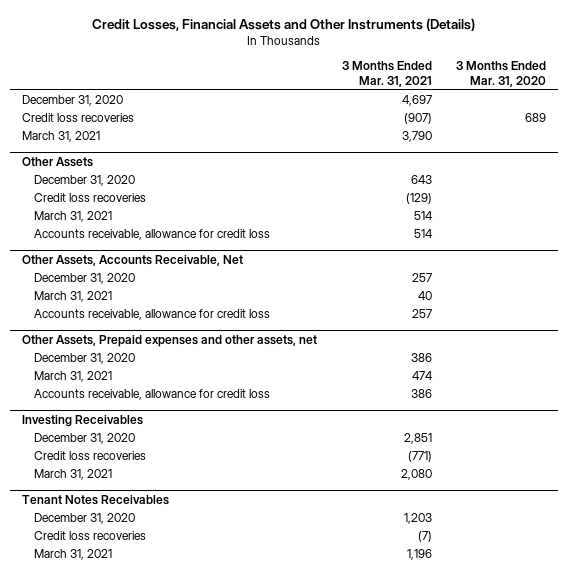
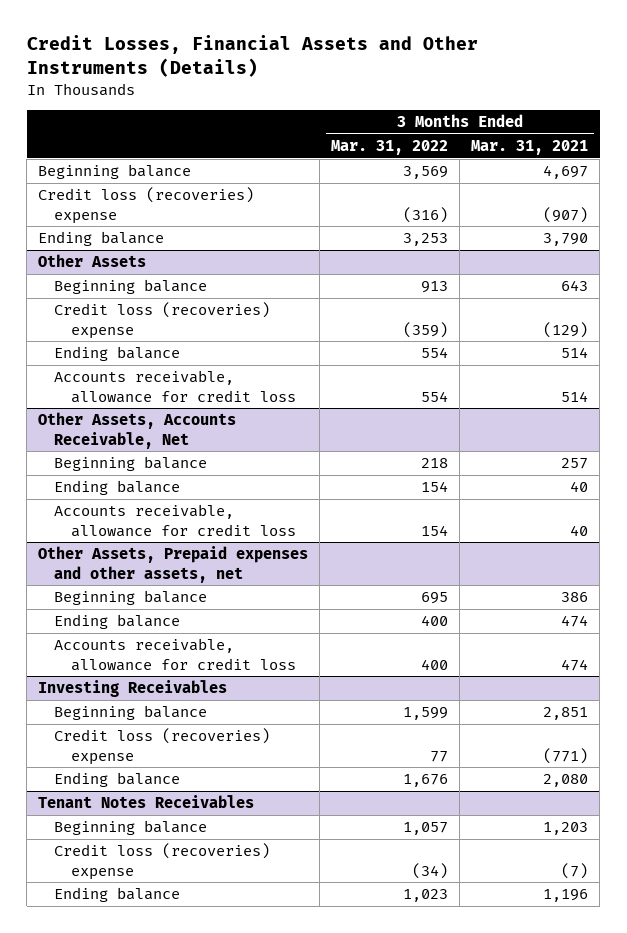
[455,60,546,88] 3 Months Ended Mar. 31, 2020 -> none
none -> [331,140,449,156] Mar. 31, 2022
[22,95,124,107] December 31, 2020 -> [38,164,192,180] Beginning balance
[22,113,135,123] Credit loss recoveries -> [38,187,255,224] Credit loss (recoveries) expense
[22,131,101,143] March 31, 2021 -> [38,231,165,247] Ending balance
[33,175,135,187] December 31, 2020 -> [54,279,208,295] Beginning balance
[33,193,146,203] Credit loss recoveries -> [54,302,271,339] Credit loss (recoveries) expense
[33,211,112,223] March 31, 2021 -> [54,346,181,362] Ending balance
[33,273,135,285] December 31, 2020 -> [54,456,208,472] Beginning balance
[33,291,112,303] March 31, 2021 -> [54,480,181,496] Ending balance
[411,309,432,319] 257 -> [570,524,589,536] 40
[33,353,135,365] December 31, 2020 -> [54,590,208,606] Beginning balance
[33,371,112,383] March 31, 2021 -> [54,614,181,630] Ending balance
[410,389,432,399] 386 -> [561,658,589,671] 474
[33,433,135,445] December 31, 2020 -> [54,705,208,721] Beginning balance
[33,451,146,461] Credit loss recoveries -> [54,728,271,765] Credit loss (recoveries) expense
[33,469,112,481] March 31, 2021 -> [54,772,181,788] Ending balance
[33,513,135,525] December 31, 2020 -> [54,820,208,836] Beginning balance
[33,531,146,541] Credit loss recoveries -> [54,843,271,880] Credit loss (recoveries) expense
[33,549,112,561] March 31, 2021 -> [54,887,181,903] Ending balance

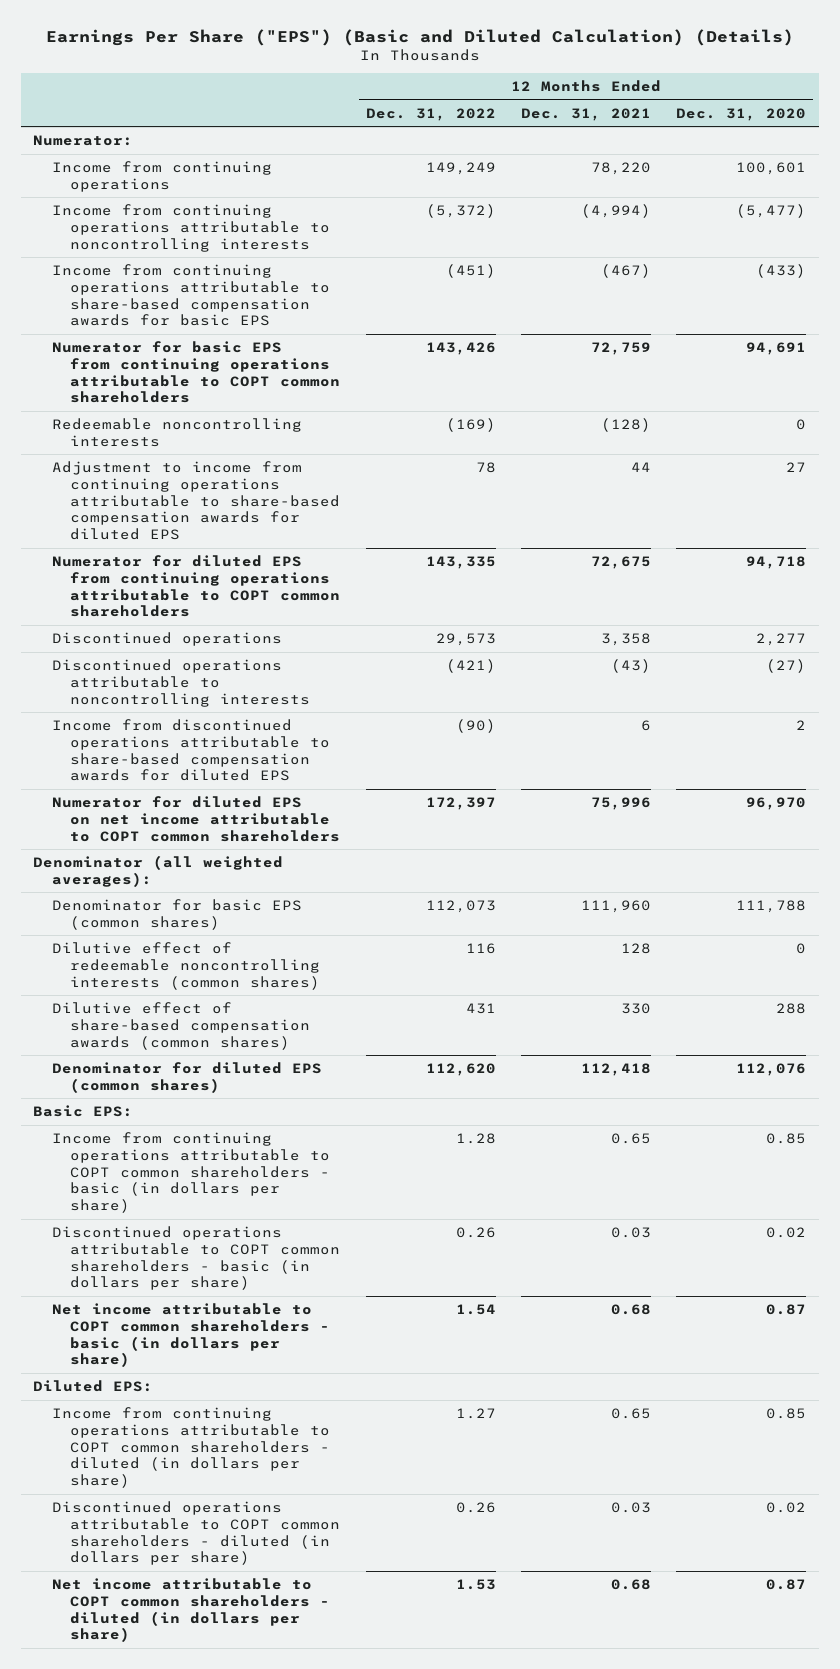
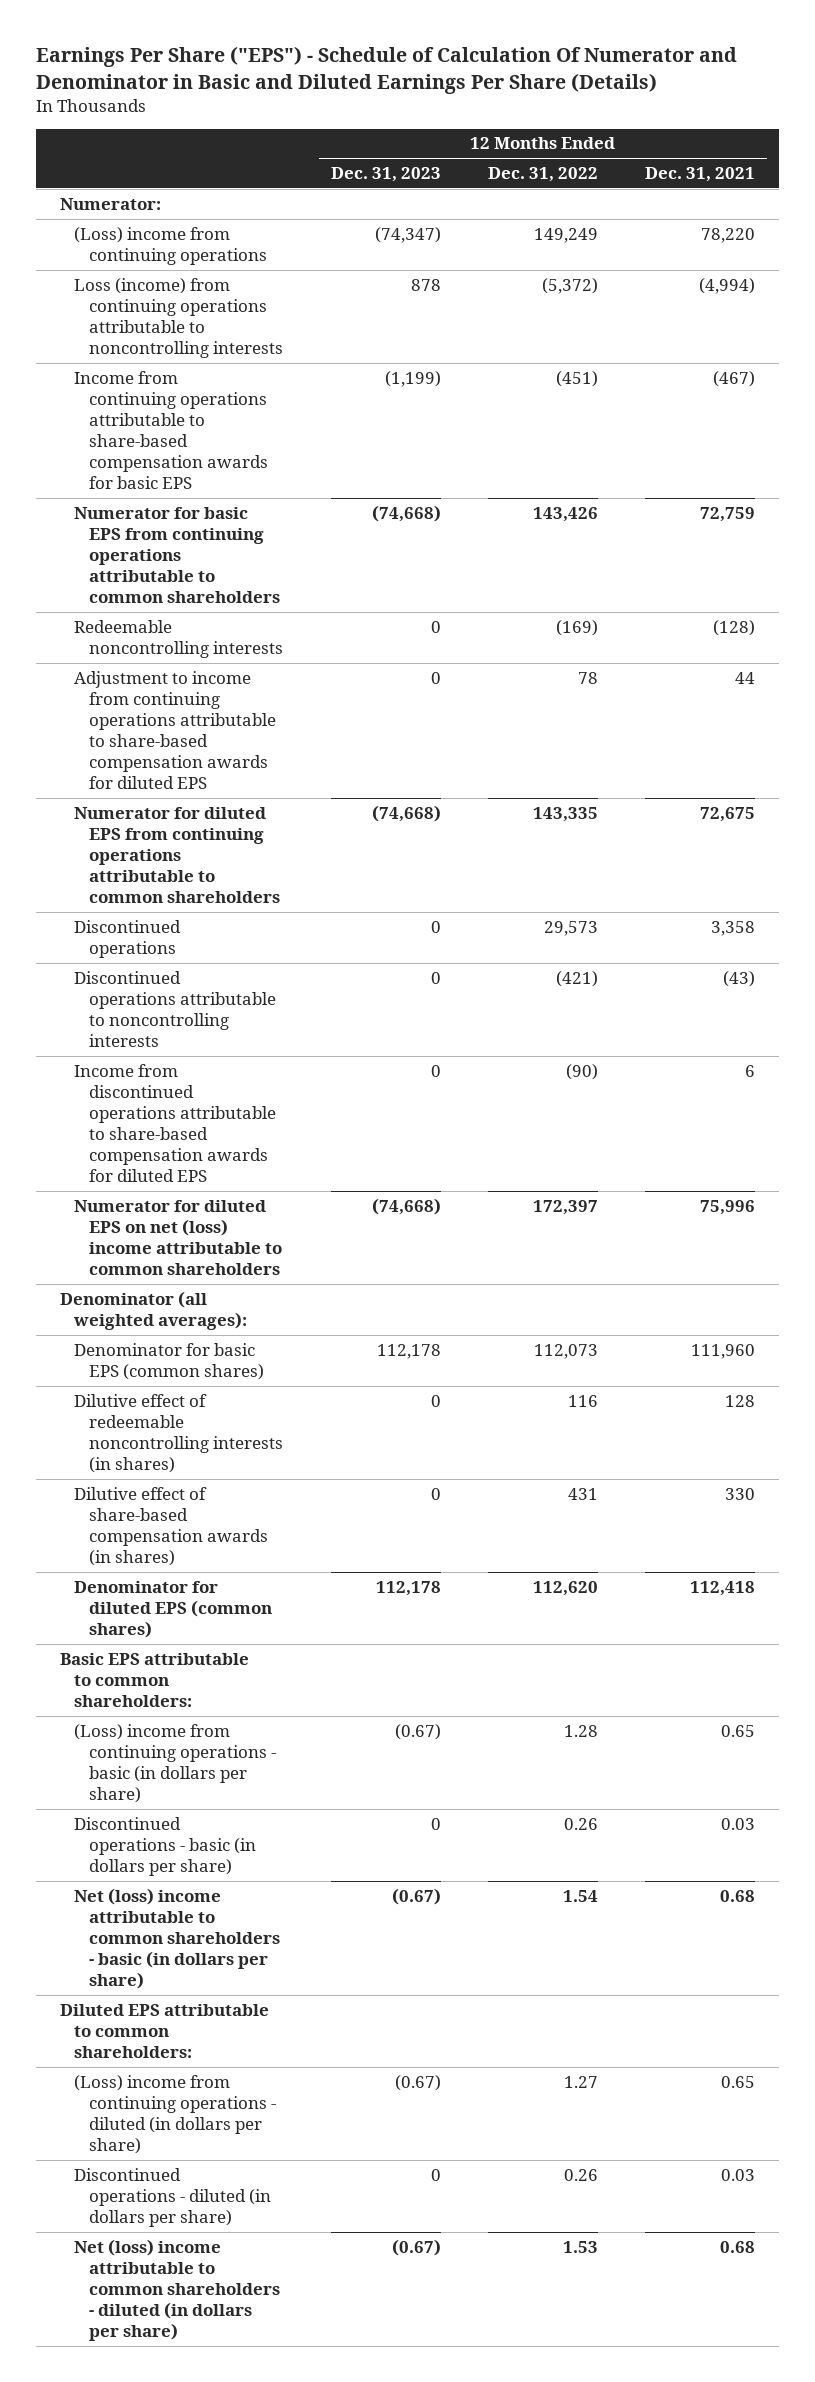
[45,28,794,46] Earnings Per Share ("EPS") (Basic and Diluted Calculation) (Details) -> [35,46,737,94] Earnings Per Share ("EPS") - Schedule of Calculation Of Numerator and Denominator in Basic and Diluted Earnings Per Share (Details)
[676,107,807,121] Dec. 31, 2020 -> none
none -> [330,167,441,183] Dec. 31, 2023
[51,160,272,192] Income from continuing operations -> [74,226,268,265] (Loss) income from continuing operations
[51,203,331,252] Income from continuing operations attributable to noncontrolling interests -> [74,277,284,358] Loss (income) from continuing operations attributable to noncontrolling interests
[51,340,341,404] Numerator for basic EPS from continuing operations attributable to COPT common shareholders -> [74,506,281,604] Numerator for basic EPS from continuing operations attributable to common shareholders
[51,554,341,618] Numerator for diluted EPS from continuing operations attributable to COPT common shareholders -> [74,806,281,904] Numerator for diluted EPS from continuing operations attributable to common shareholders
[51,795,341,842] Numerator for diluted EPS on net income attributable to COPT common shareholders -> [74,1199,283,1275] Numerator for diluted EPS on net (loss) income attributable to common shareholders
[51,941,321,990] Dilutive effect of redeemable noncontrolling interests (common shares) -> [74,1393,284,1473] Dilutive effect of redeemable noncontrolling interests (in shares)
[51,1001,311,1050] Dilutive effect of share-based compensation awards (common shares) -> [74,1486,269,1566] Dilutive effect of share-based compensation awards (in shares)
[33,1104,134,1117] Basic EPS: -> [59,1652,249,1707] Basic EPS attributable to common shareholders:
[51,1131,331,1214] Income from continuing operations attributable to COPT common shareholders - basic (in dollars per share) -> [74,1723,277,1803] (Loss) income from continuing operations - basic (in dollars per share)
[51,1225,341,1291] Discontinued operations attributable to COPT common shareholders - basic (in dollars per share) -> [74,1816,257,1876] Discontinued operations - basic (in dollars per share)
[51,1302,331,1368] Net income attributable to COPT common shareholders - basic (in dollars per share) -> [74,1887,281,1990] Net (loss) income attributable to common shareholders - basic (in dollars per share)
[33,1379,154,1392] Diluted EPS: -> [59,2003,269,2058] Diluted EPS attributable to common shareholders:
[51,1406,331,1489] Income from continuing operations attributable to COPT common shareholders - diluted (in dollars per share) -> [74,2074,277,2154] (Loss) income from continuing operations - diluted (in dollars per share)
[51,1500,341,1566] Discontinued operations attributable to COPT common shareholders - diluted (in dollars per share) -> [74,2167,272,2227] Discontinued operations - diluted (in dollars per share)
[51,1577,331,1643] Net income attributable to COPT common shareholders - diluted (in dollars per share) -> [74,2238,281,2342] Net (loss) income attributable to common shareholders - diluted (in dollars per share)

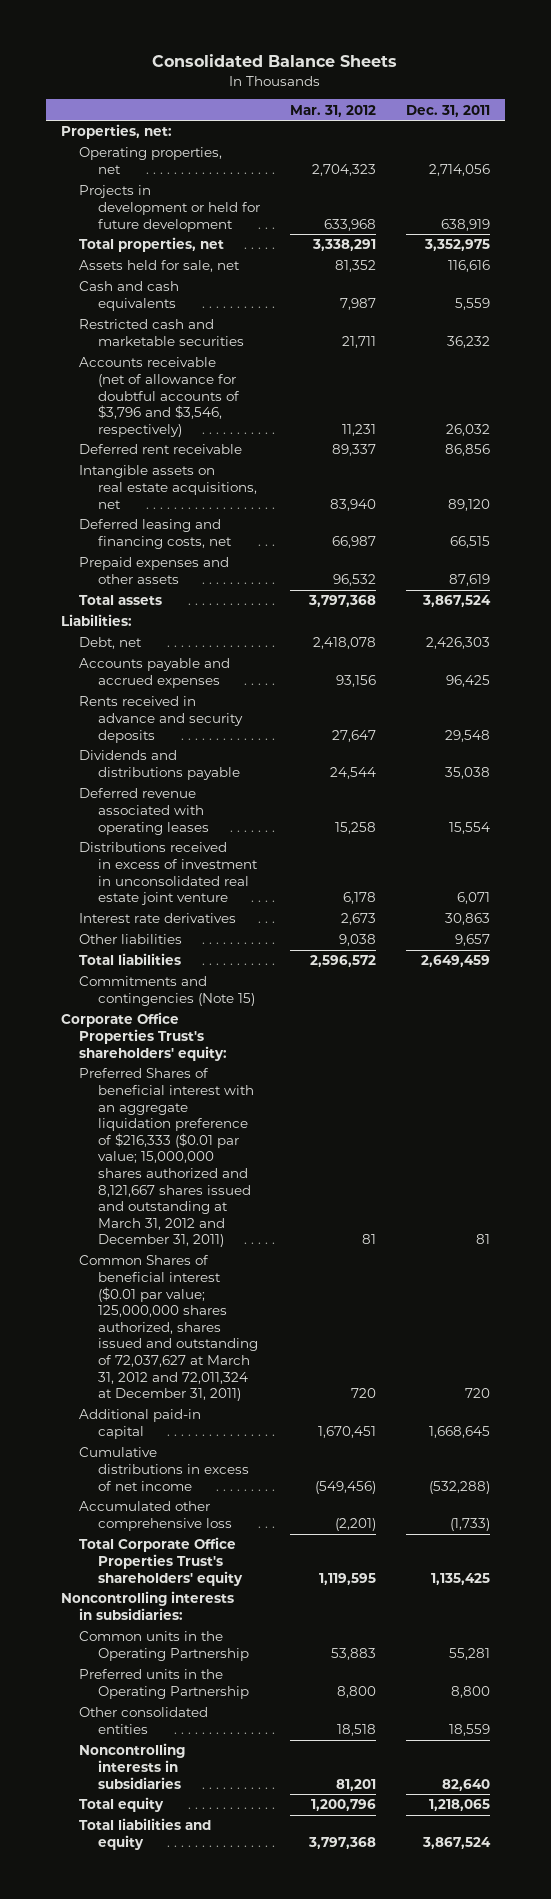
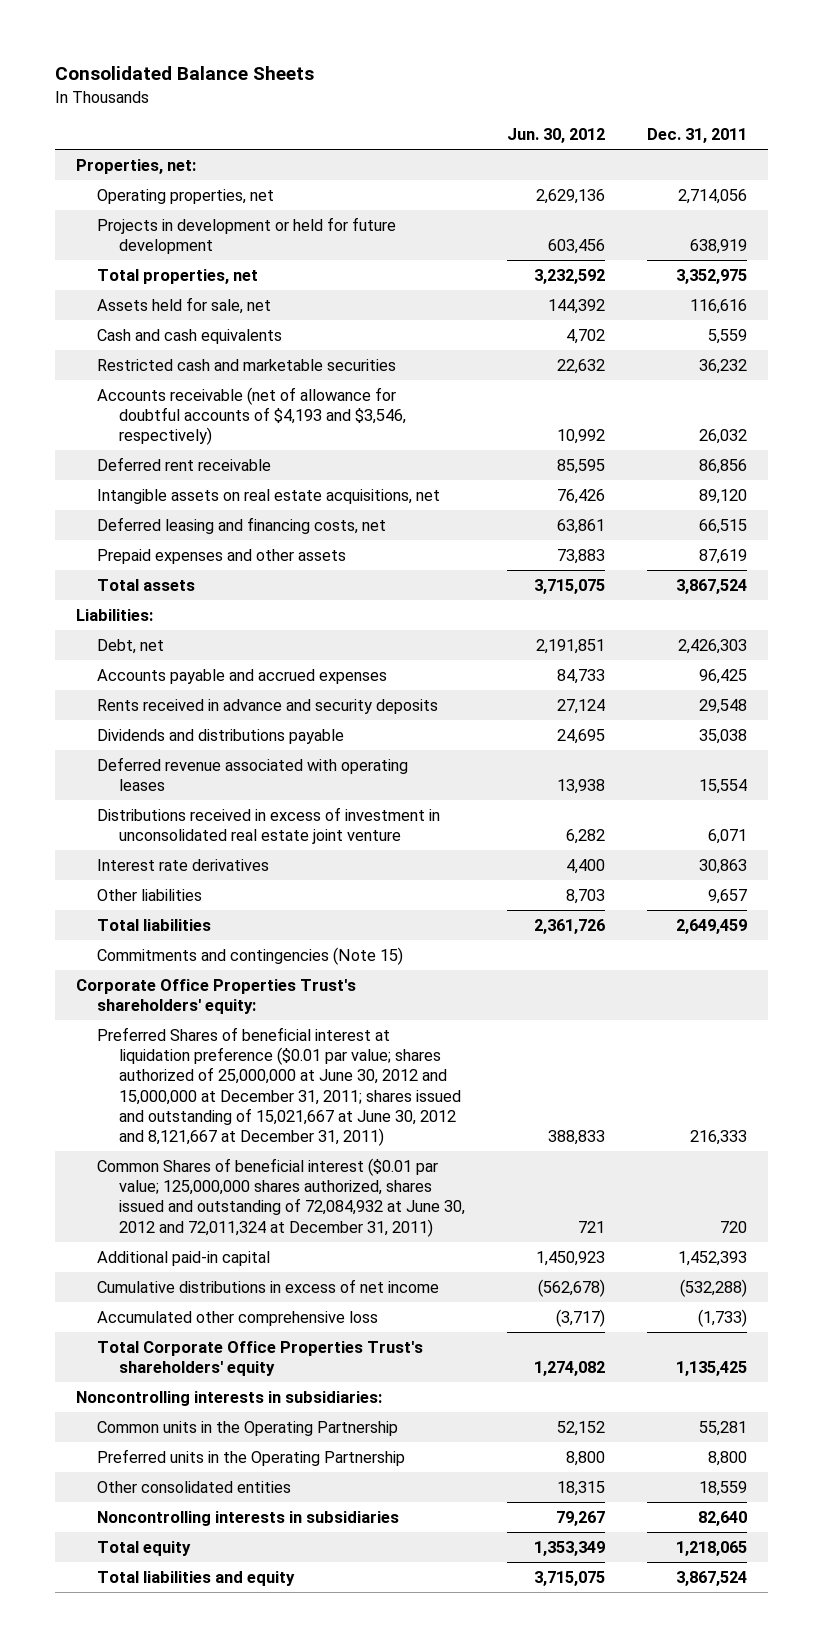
[289,104,376,117] Mar. 31, 2012 -> none
none -> [506,128,605,144] Jun. 30, 2012
[79,357,240,437] Accounts receivable (net of allowance for doubtful accounts of $3,796 and $3,546, respectively) -> [97,386,406,446] Accounts receivable (net of allowance for doubtful accounts of $4,193 and $3,546, respectively)
[79,1068,254,1248] Preferred Shares of beneficial interest with an aggregate liquidation preference of $216,333 ($0.01 par value; 15,000,000 shares authorized and 8,121,667 shares issued and outstanding at March 31, 2012 and December 31, 2011) -> [97,1026,461,1147] Preferred Shares of beneficial interest at liquidation preference ($0.01 par value; shares authorized of 25,000,000 at June 30, 2012 and 15,000,000 at December 31, 2011; shares issued and outstanding of 15,021,667 at June 30, 2012 and 8,121,667 at December 31, 2011)
[475,1234,490,1245] 81 -> [689,1130,747,1146] 216,333
[79,1255,258,1402] Common Shares of beneficial interest ($0.01 par value; 125,000,000 shares authorized, shares issued and outstanding of 72,037,627 at March 31, 2012 and 72,011,324 at December 31, 2011) -> [97,1157,465,1237] Common Shares of beneficial interest ($0.01 par value; 125,000,000 shares authorized, shares issued and outstanding of 72,084,932 at June 30, 2012 and 72,011,324 at December 31, 2011)
[428,1425,490,1438] 1,668,645 -> [677,1250,747,1266] 1,452,393

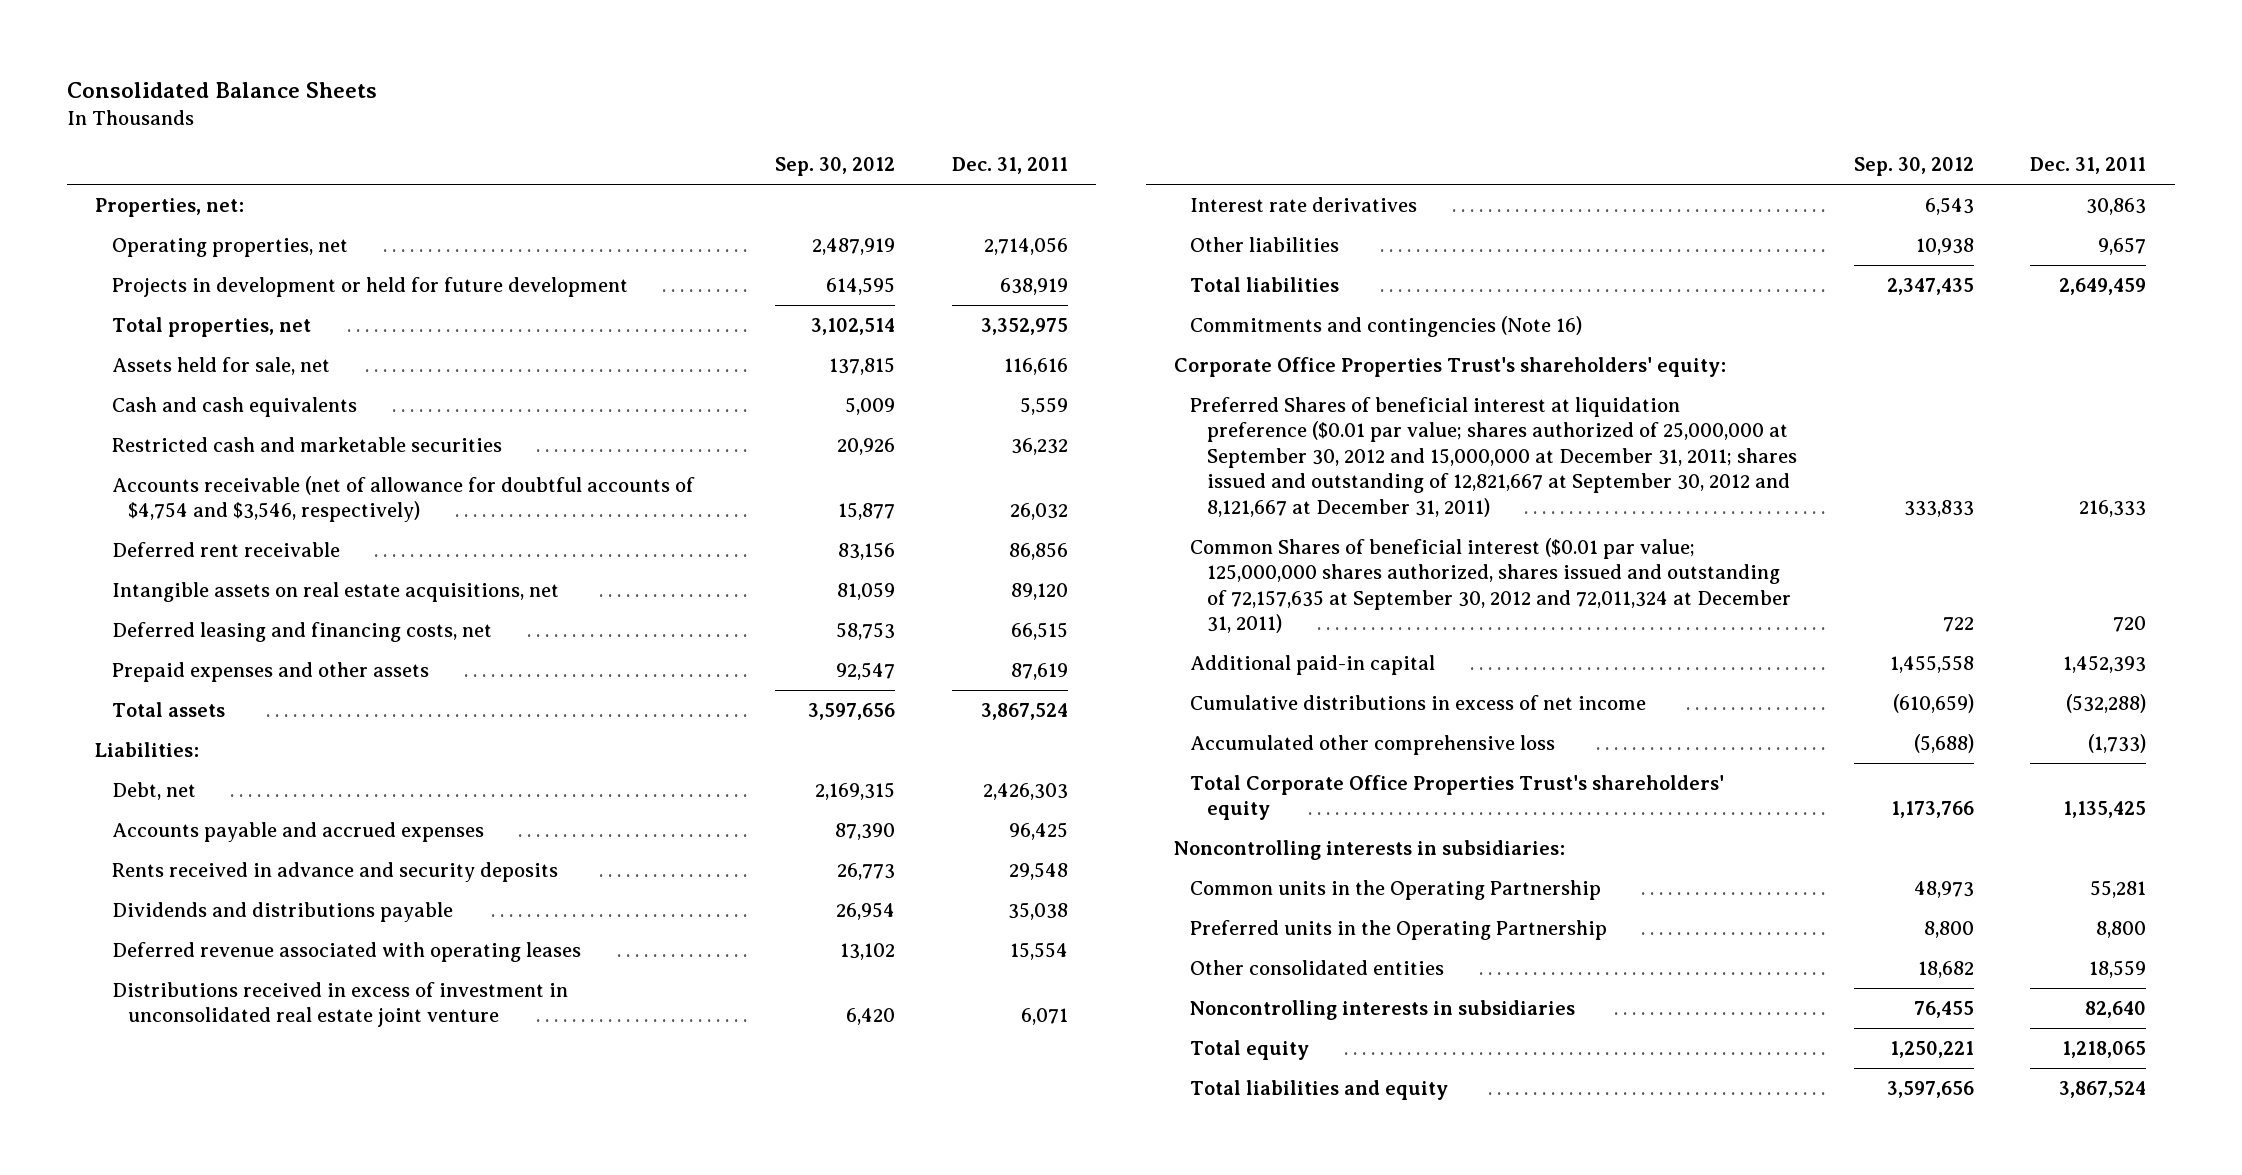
[506,128,605,144] Jun. 30, 2012 -> none
none -> [775,157,896,177] Sep. 30, 2012
[97,386,406,446] Accounts receivable (net of allowance for doubtful accounts of $4,193 and $3,546, respectively) -> [111,475,695,523] Accounts receivable (net of allowance for doubtful accounts of $4,754 and $3,546, respectively)
[97,946,404,965] Commitments and contingencies (Note 15) -> [1190,315,1583,337] Commitments and contingencies (Note 16)
[97,1026,461,1147] Preferred Shares of beneficial interest at liquidation preference ($0.01 par value; shares authorized of 25,000,000 at June 30, 2012 and 15,000,000 at December 31, 2011; shares issued and outstanding of 15,021,667 at June 30, 2012 and 8,121,667 at December 31, 2011) -> [1190,396,1797,517] Preferred Shares of beneficial interest at liquidation preference ($0.01 par value; shares authorized of 25,000,000 at September 30, 2012 and 15,000,000 at December 31, 2011; shares issued and outstanding of 12,821,667 at September 30, 2012 and 8,121,667 at December 31, 2011)
[97,1157,465,1237] Common Shares of beneficial interest ($0.01 par value; 125,000,000 shares authorized, shares issued and outstanding of 72,084,932 at June 30, 2012 and 72,011,324 at December 31, 2011) -> [1190,537,1791,634] Common Shares of beneficial interest ($0.01 par value; 125,000,000 shares authorized, shares issued and outstanding of 72,157,635 at September 30, 2012 and 72,011,324 at December 31, 2011)

